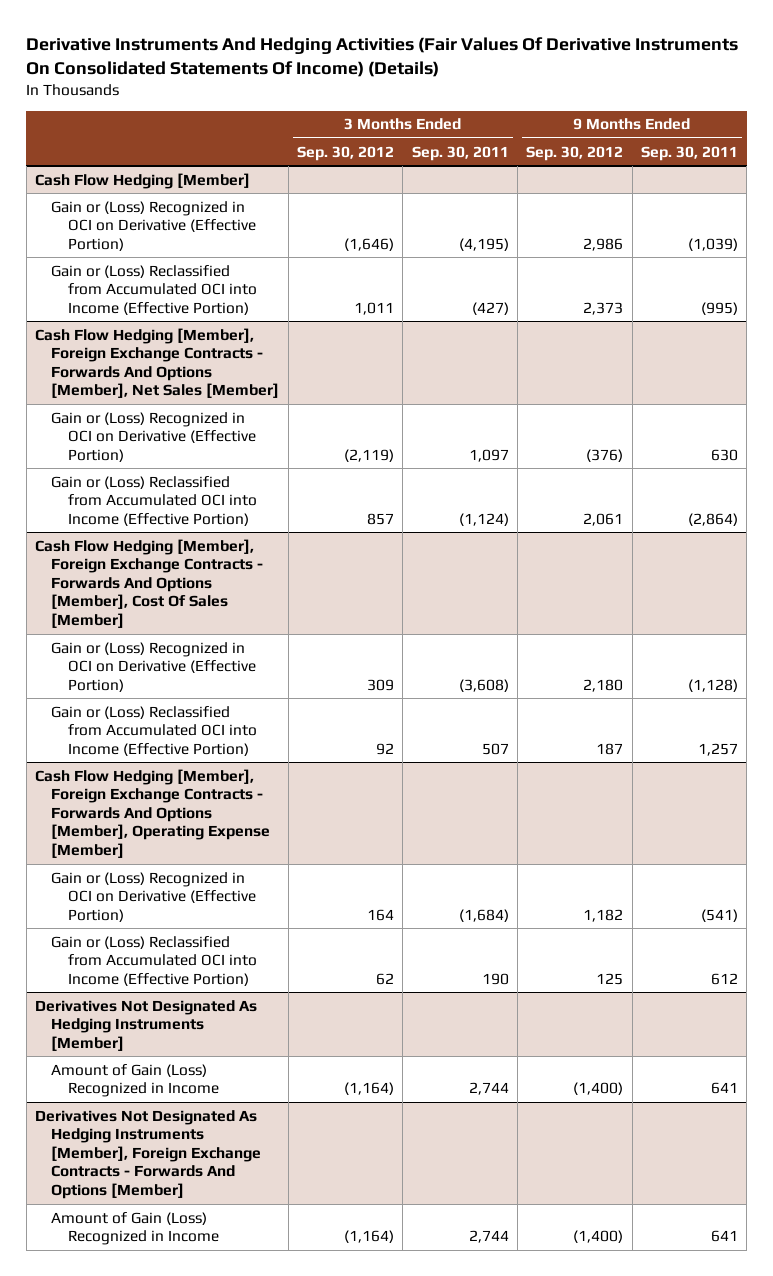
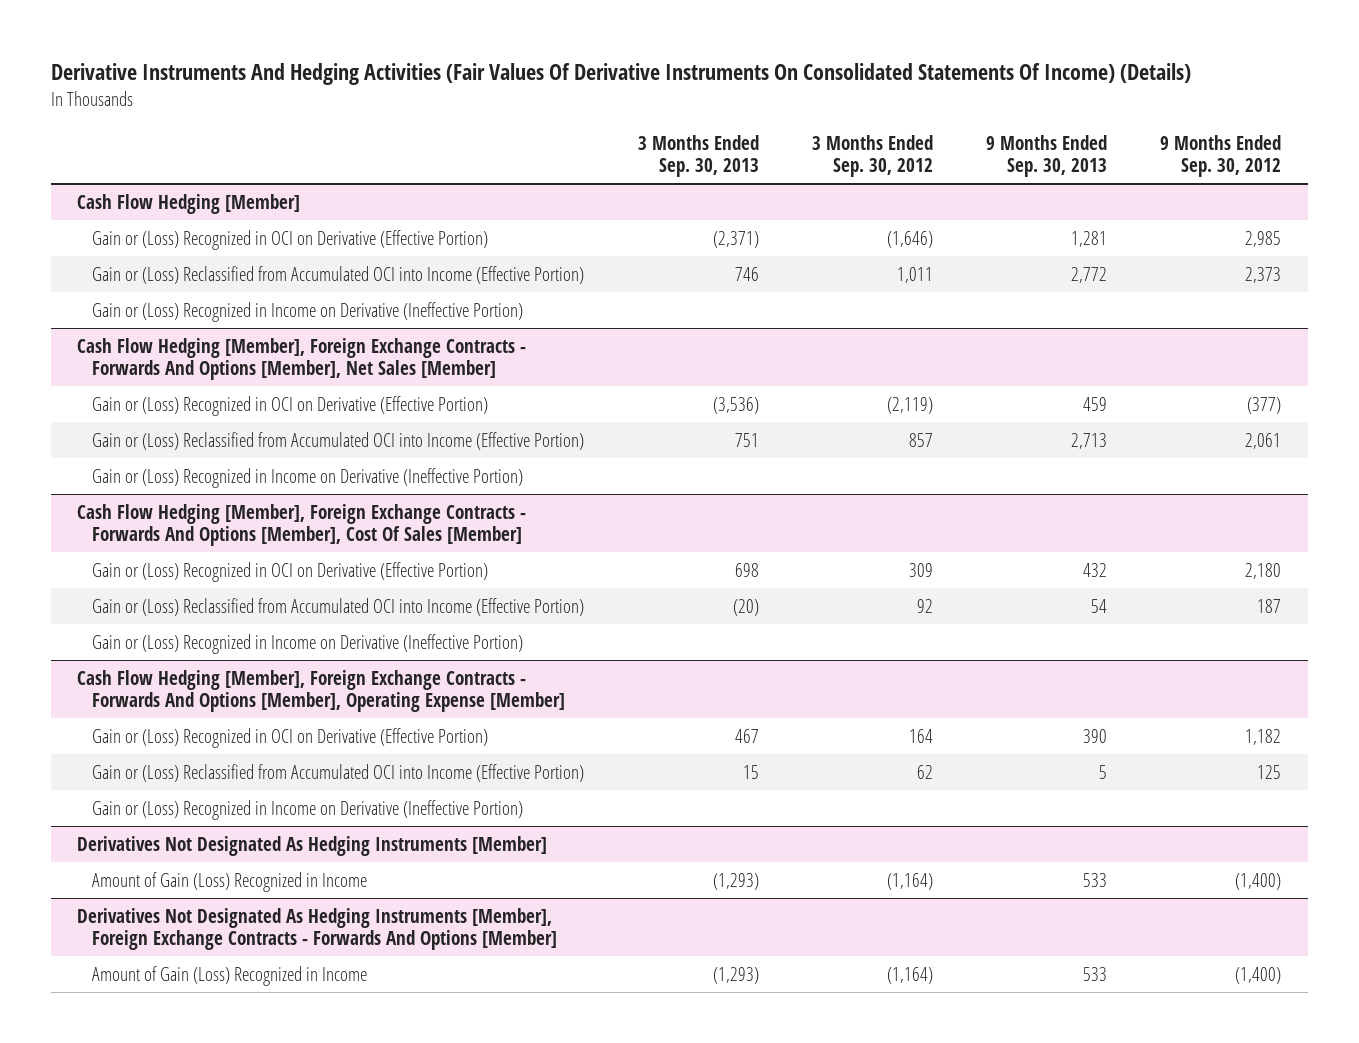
[411,145,509,161] Sep. 30, 2011 -> none
[640,145,738,161] Sep. 30, 2011 -> none
none -> [637,134,759,177] 3 Months Ended Sep. 30, 2013
none -> [986,134,1108,177] 9 Months Ended Sep. 30, 2013
[583,237,624,251] 2,986 -> [1245,230,1282,247] 2,985
none -> [92,301,524,322] Gain or (Loss) Recognized in Income on Derivative (Ineffective Portion)
[586,448,624,462] (376) -> [1247,396,1282,414] (377)
none -> [92,467,524,488] Gain or (Loss) Recognized in Income on Derivative (Ineffective Portion)
none -> [92,633,524,654] Gain or (Loss) Recognized in Income on Derivative (Ineffective Portion)
none -> [92,799,524,820] Gain or (Loss) Recognized in Income on Derivative (Ineffective Portion)

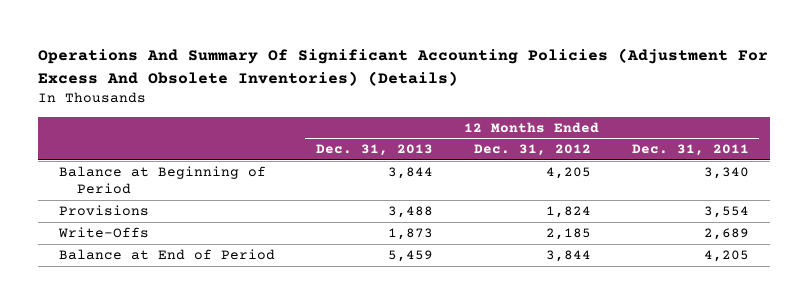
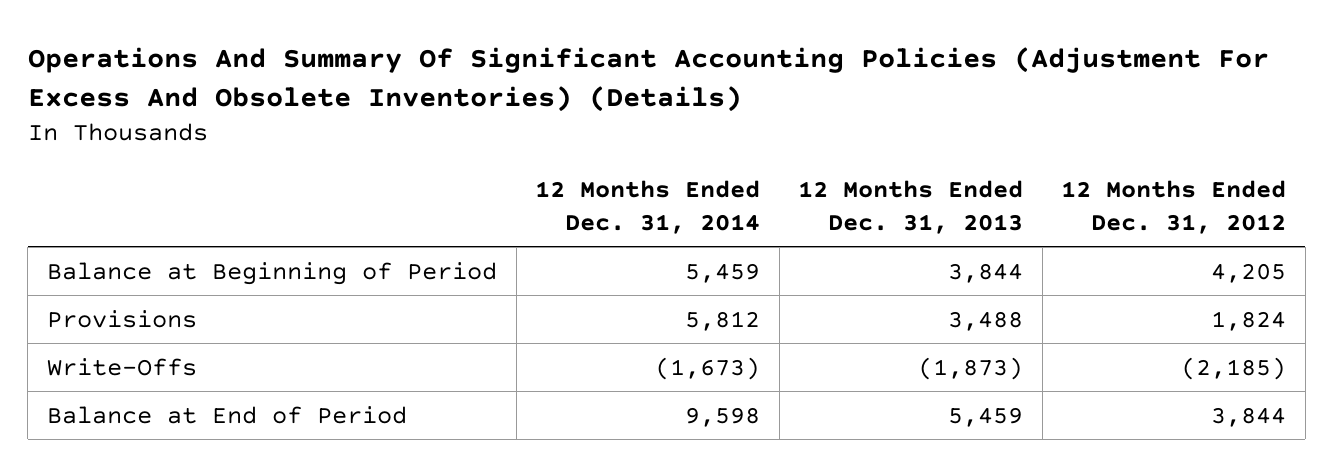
[632,144,750,157] Dec. 31, 2011 -> none
none -> [535,180,761,234] 12 Months Ended Dec. 31, 2014
[387,227,433,240] 1,873 -> [918,356,1024,380] (1,873)
[545,227,591,240] 2,185 -> [1181,356,1287,380] (2,185)

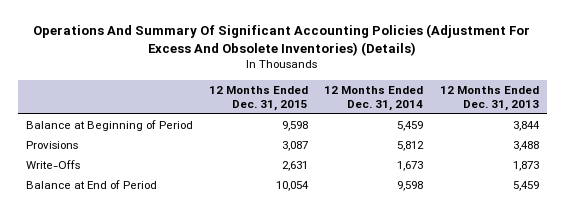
[1061,180,1287,234] 12 Months Ended Dec. 31, 2012 -> none
none -> [209,85,309,111] 12 Months Ended Dec. 31, 2015
[655,356,761,380] (1,673) -> [397,161,424,172] 1,673
[918,356,1024,380] (1,873) -> [512,161,539,172] 1,873

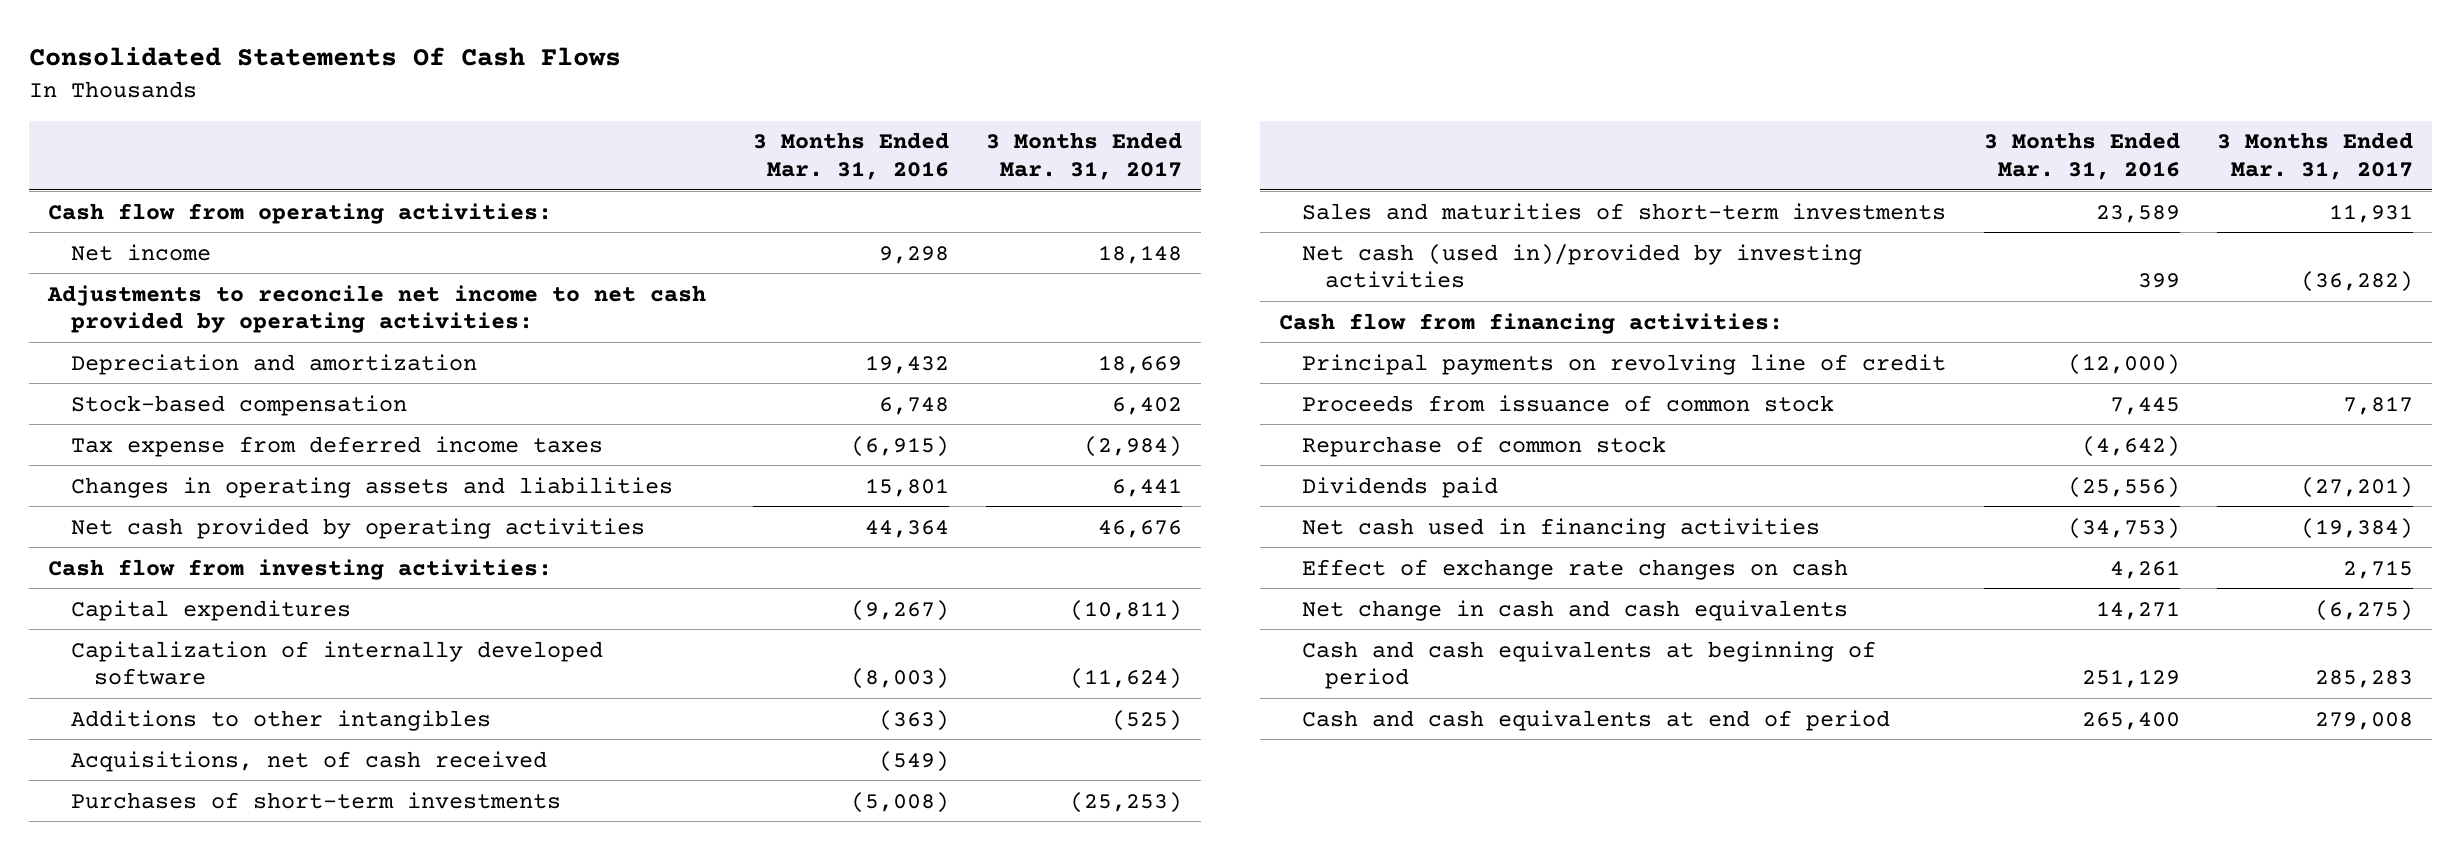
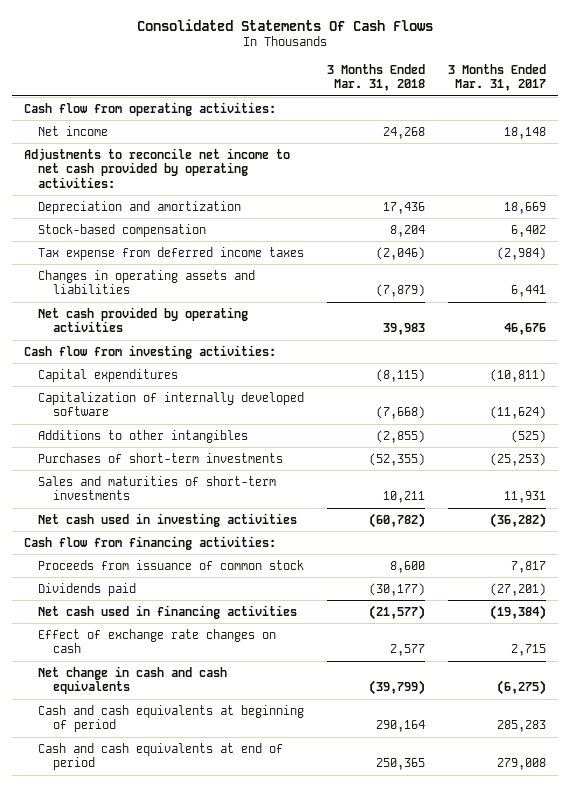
[752,132,949,180] 3 Months Ended Mar. 31, 2016 -> none
none -> [327,63,426,92] 3 Months Ended Mar. 31, 2018
[70,750,547,772] Acquisitions, net of cash received -> none
[1301,243,1862,289] Net cash (used in)/provided by investing activities -> [38,512,298,527] Net cash used in investing activities
[1301,353,1946,375] Principal payments on revolving line of credit -> none
[1301,435,1666,457] Repurchase of common stock -> none

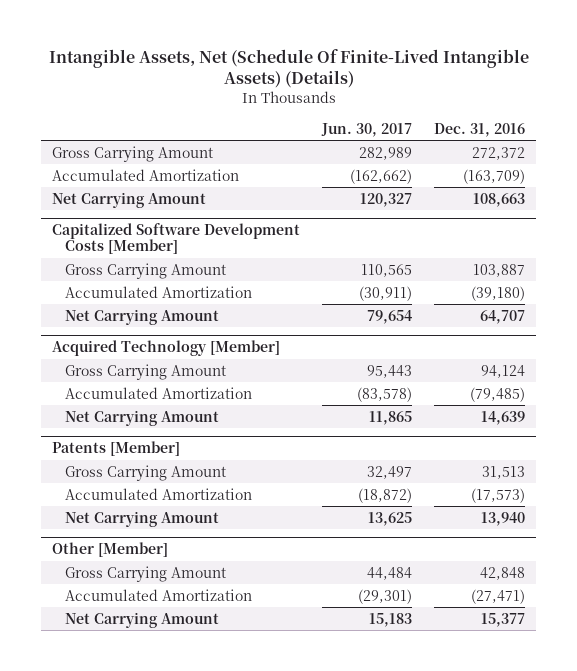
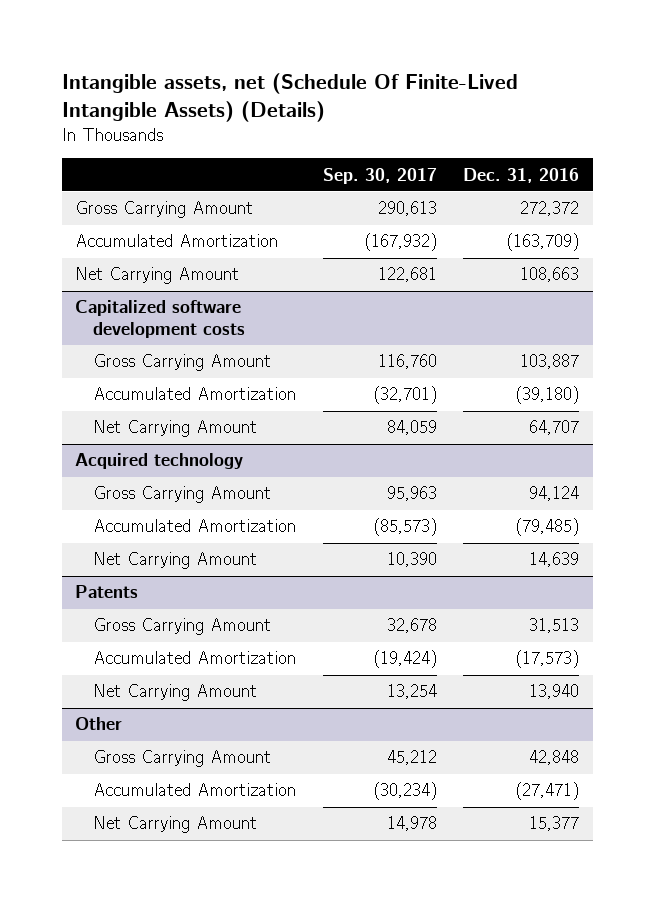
[48,48,529,89] Intangible Assets, Net (Schedule Of Finite-Lived Intangible Assets) (Details) -> [61,73,518,122] Intangible assets, net (Schedule Of Finite-Lived Intangible Assets) (Details)
[321,122,413,137] Jun. 30, 2017 -> none
none -> [322,167,437,184] Sep. 30, 2017
[52,222,301,254] Capitalized Software Development Costs [Member] -> [75,300,245,338] Capitalized software development costs
[52,339,281,356] Acquired Technology [Member] -> [75,453,244,470] Acquired technology
[52,440,181,456] Patents [Member] -> [75,585,139,599] Patents
[52,541,169,557] Other [Member] -> [75,717,123,731] Other

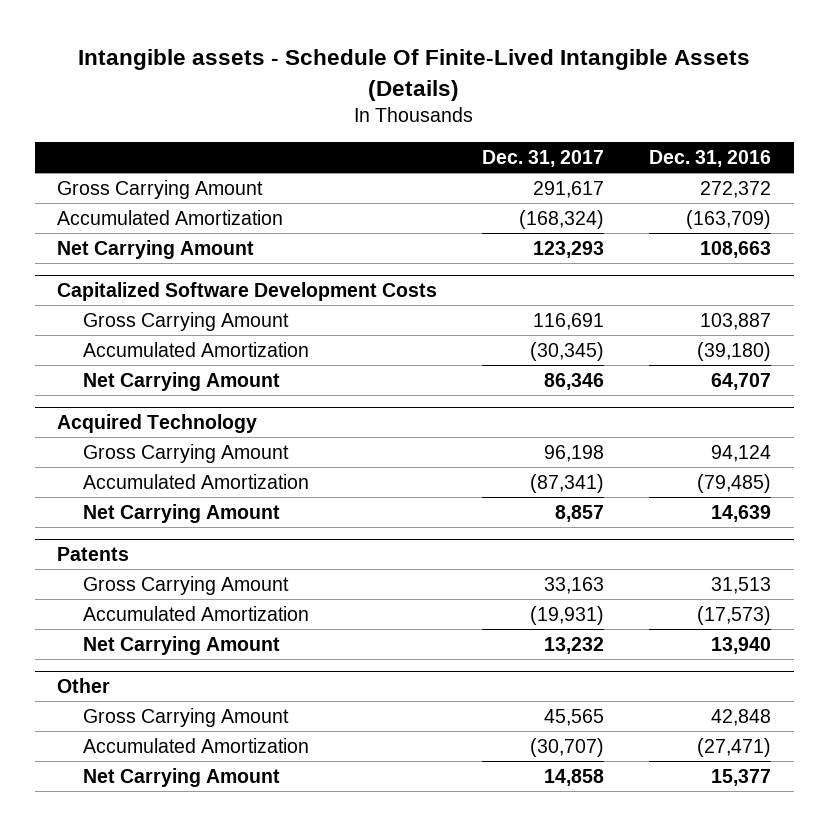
[61,73,518,122] Intangible assets, net (Schedule Of Finite-Lived Intangible Assets) (Details) -> [78,49,751,101] Intangible assets - Schedule Of Finite-Lived Intangible Assets (Details)
[322,167,437,184] Sep. 30, 2017 -> none
none -> [482,149,605,167] Dec. 31, 2017
[75,300,245,338] Capitalized software development costs -> [57,281,438,301] Capitalized Software Development Costs
[75,453,244,470] Acquired technology -> [57,413,258,433] Acquired Technology

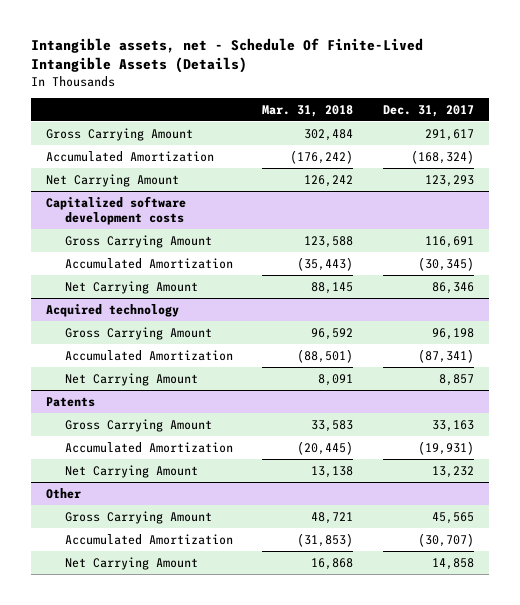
[78,49,751,101] Intangible assets - Schedule Of Finite-Lived Intangible Assets (Details) -> [31,38,424,74] Intangible assets, net - Schedule Of Finite-Lived Intangible Assets (Details)
[649,149,772,167] Dec. 31, 2016 -> none
none -> [262,104,354,117] Mar. 31, 2018
[57,281,438,301] Capitalized Software Development Costs -> [46,195,187,225] Capitalized software development costs
[57,413,258,433] Acquired Technology -> [46,303,180,317] Acquired technology

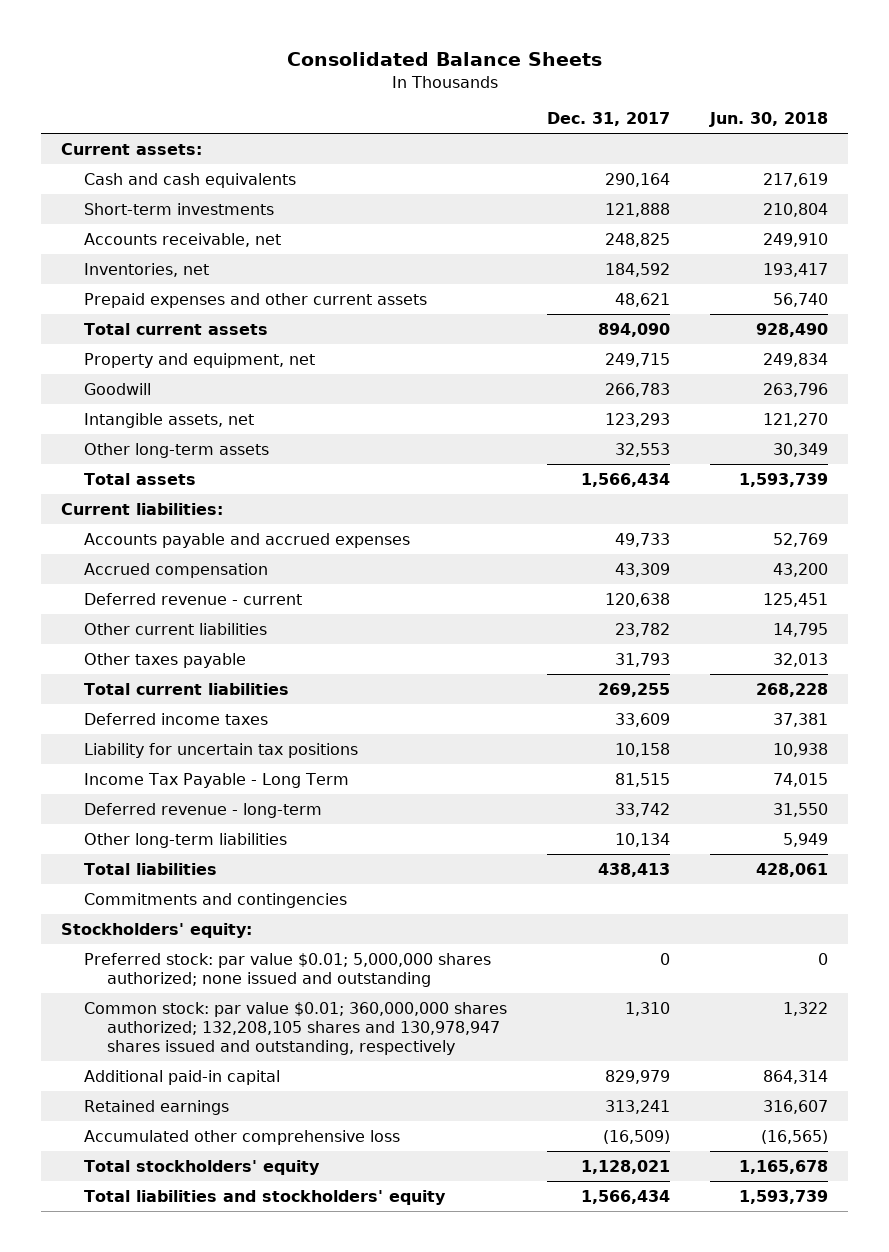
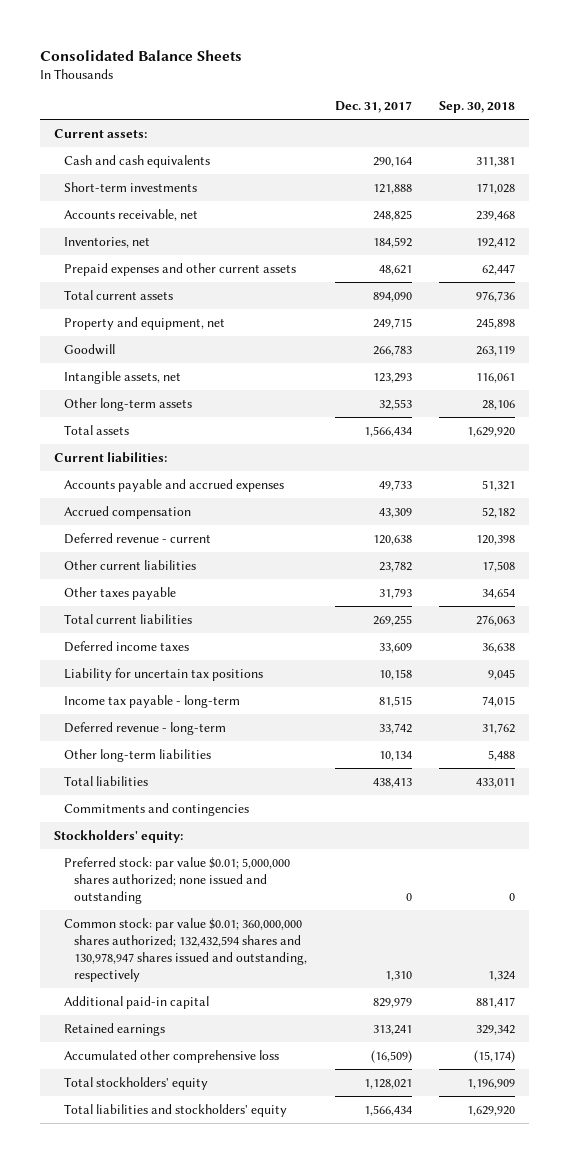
[708,112,828,128] Jun. 30, 2018 -> none
none -> [439,101,516,114] Sep. 30, 2018
[84,772,350,788] Income Tax Payable - Long Term -> [64,694,241,708] Income tax payable - long-term
[84,1001,508,1055] Common stock: par value $0.01; 360,000,000 shares authorized; 132,208,105 shares and 130,978,947 shares issued and outstanding, respectively -> [64,917,308,983] Common stock: par value $0.01; 360,000,000 shares authorized; 132,432,594 shares and 130,978,947 shares issued and outstanding, respectively

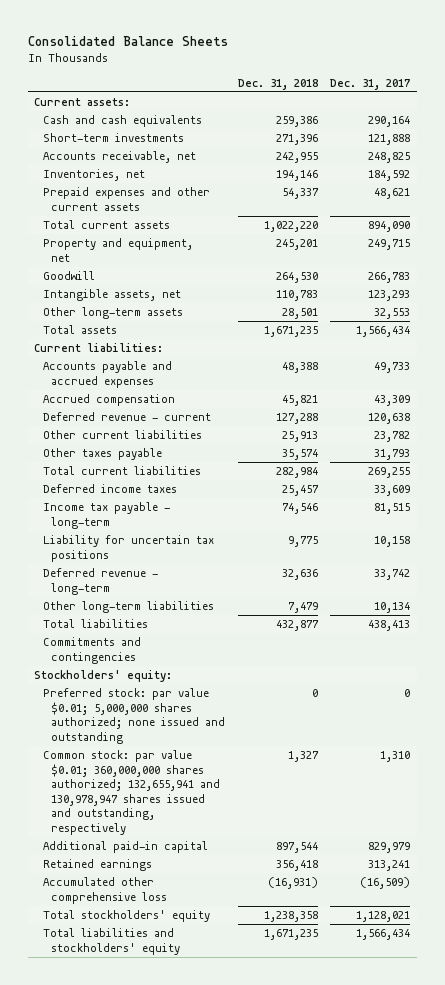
[439,101,516,114] Sep. 30, 2018 -> none
none -> [237,78,318,90] Dec. 31, 2018
[64,667,264,681] Liability for uncertain tax positions -> [42,535,214,562] Liability for uncertain tax positions
[64,917,308,983] Common stock: par value $0.01; 360,000,000 shares authorized; 132,432,594 shares and 130,978,947 shares issued and outstanding, respectively -> [42,750,221,835] Common stock: par value $0.01; 360,000,000 shares authorized; 132,655,941 and 130,978,947 shares issued and outstanding, respectively

